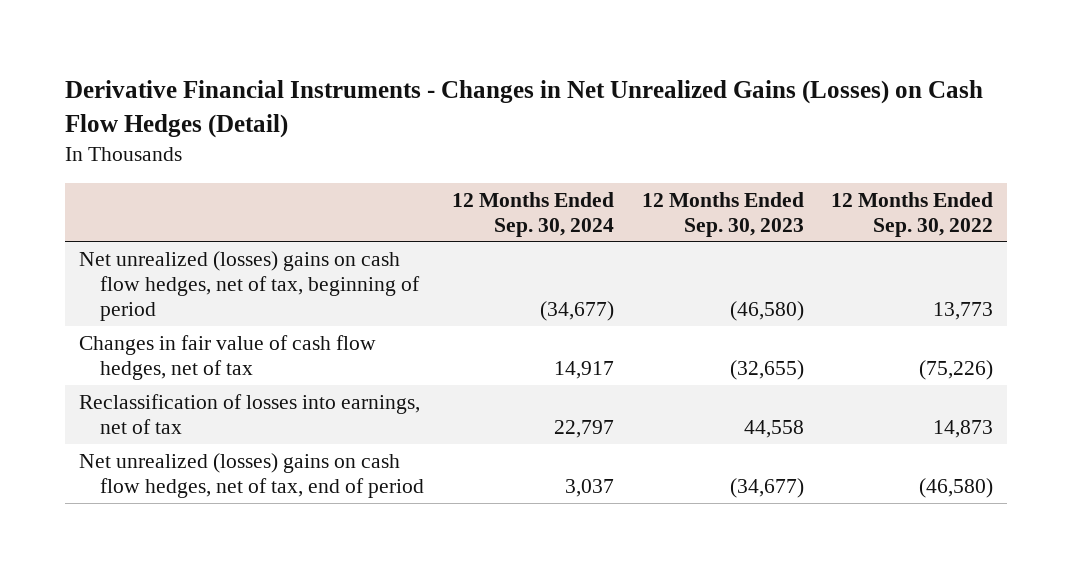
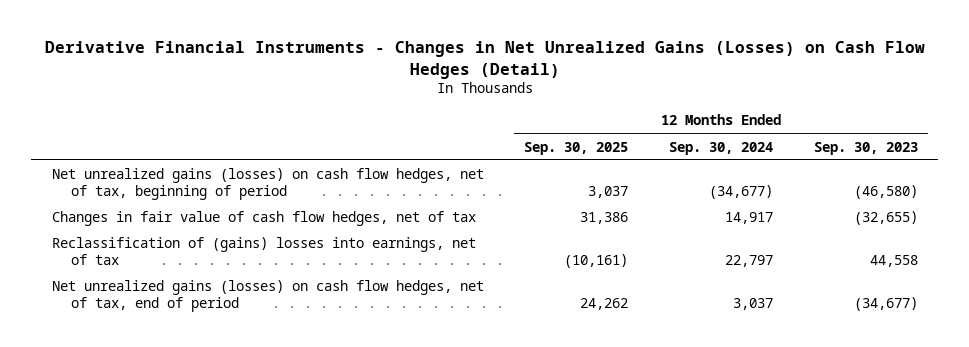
[831,191,994,237] 12 Months Ended Sep. 30, 2022 -> none
none -> [524,141,629,155] Sep. 30, 2025
[78,250,420,321] Net unrealized (losses) gains on cash flow hedges, net of tax, beginning of period -> [51,168,484,201] Net unrealized gains (losses) on cash flow hedges, net of tax, beginning of period
[78,393,420,434] Reclassification of losses into earnings, net of tax -> [51,237,476,266] Reclassification of (gains) losses into earnings, net of tax
[78,452,424,498] Net unrealized (losses) gains on cash flow hedges, net of tax, end of period -> [51,280,484,313] Net unrealized gains (losses) on cash flow hedges, net of tax, end of period

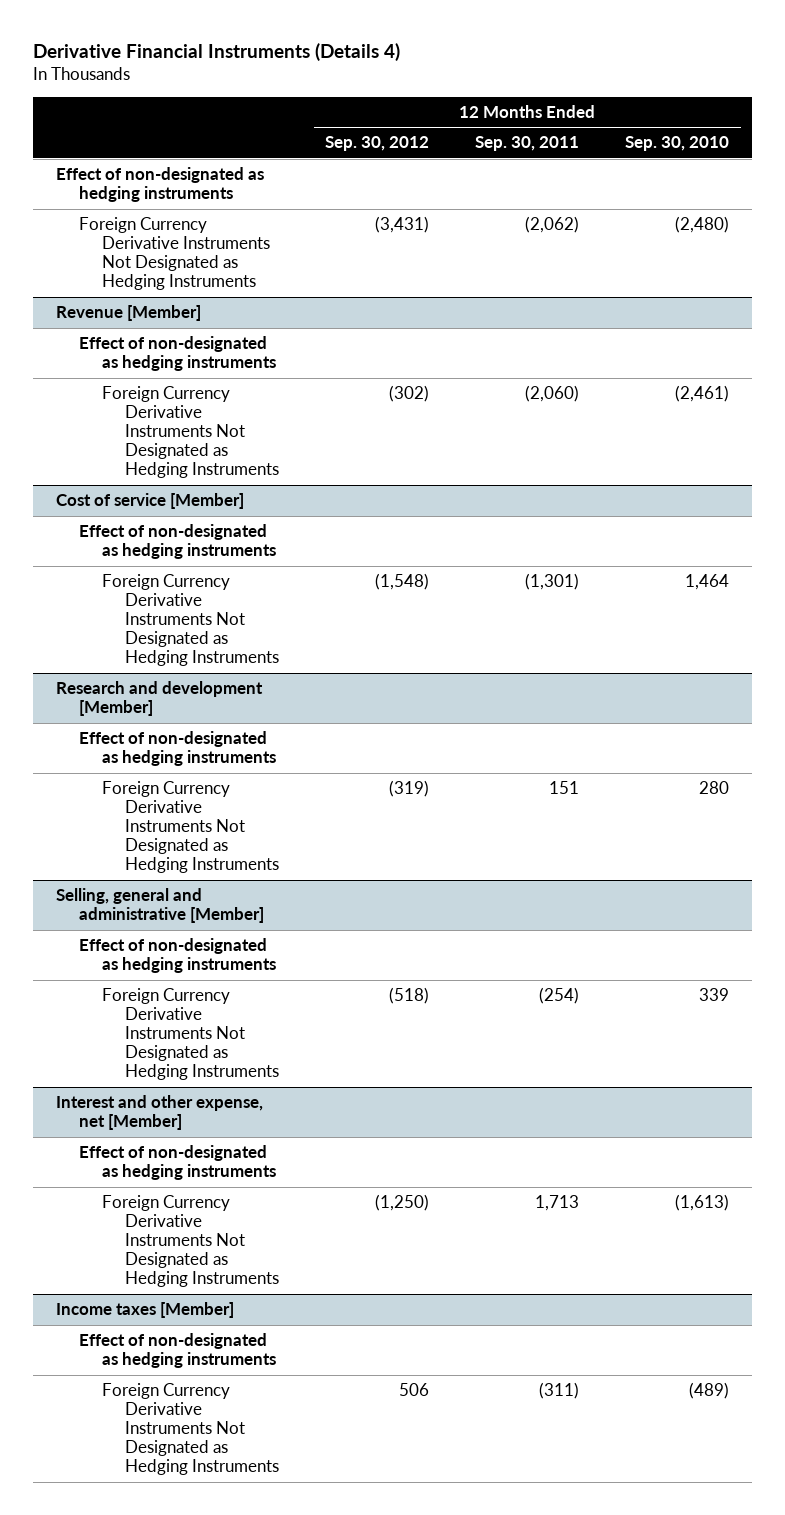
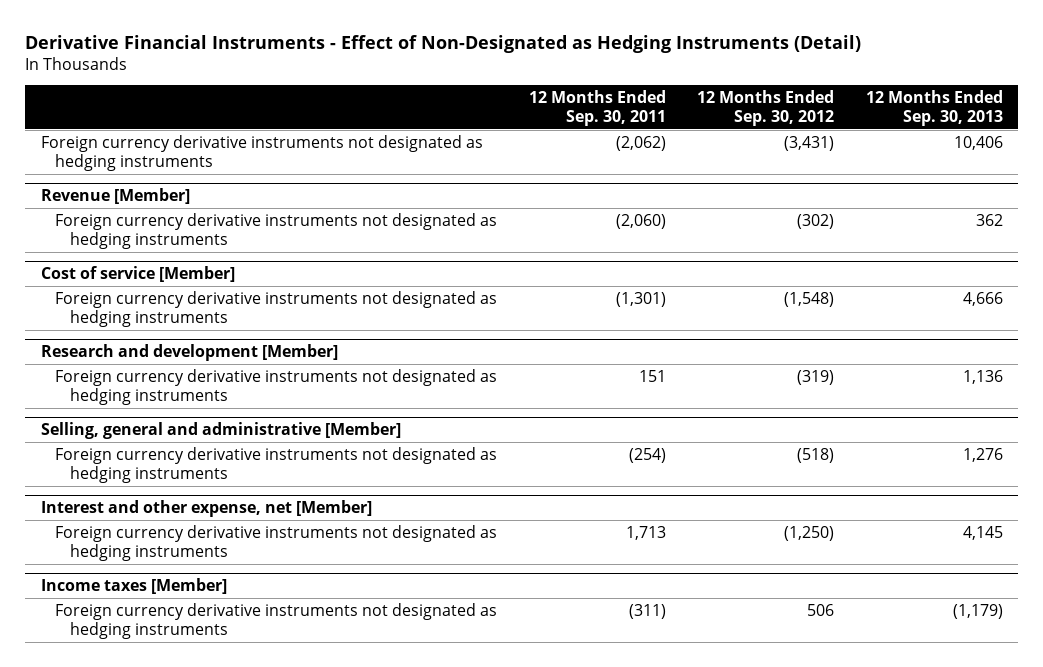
[33,43,401,62] Derivative Financial Instruments (Details 4) -> [24,34,861,53] Derivative Financial Instruments - Effect of Non-Designated as Hedging Instruments (Detail)
[625,136,730,152] Sep. 30, 2010 -> none
none -> [865,89,1003,127] 12 Months Ended Sep. 30, 2013
[56,167,265,203] Effect of non-designated as hedging instruments -> none
[79,217,271,291] Foreign Currency Derivative Instruments Not Designated as Hedging Instruments -> [40,134,483,171] Foreign currency derivative instruments not designated as hedging instruments
[79,336,277,372] Effect of non-designated as hedging instruments -> none
[102,386,280,479] Foreign Currency Derivative Instruments Not Designated as Hedging Instruments -> [55,212,498,249] Foreign currency derivative instruments not designated as hedging instruments
[79,524,277,560] Effect of non-designated as hedging instruments -> none
[102,574,280,667] Foreign Currency Derivative Instruments Not Designated as Hedging Instruments -> [55,290,498,327] Foreign currency derivative instruments not designated as hedging instruments
[79,731,277,767] Effect of non-designated as hedging instruments -> none
[102,781,280,874] Foreign Currency Derivative Instruments Not Designated as Hedging Instruments -> [55,368,498,405] Foreign currency derivative instruments not designated as hedging instruments
[79,938,277,974] Effect of non-designated as hedging instruments -> none
[102,988,280,1081] Foreign Currency Derivative Instruments Not Designated as Hedging Instruments -> [55,446,498,483] Foreign currency derivative instruments not designated as hedging instruments
[79,1145,277,1181] Effect of non-designated as hedging instruments -> none
[102,1195,280,1288] Foreign Currency Derivative Instruments Not Designated as Hedging Instruments -> [55,524,498,561] Foreign currency derivative instruments not designated as hedging instruments
[79,1333,277,1369] Effect of non-designated as hedging instruments -> none
[102,1383,280,1476] Foreign Currency Derivative Instruments Not Designated as Hedging Instruments -> [55,602,498,639] Foreign currency derivative instruments not designated as hedging instruments

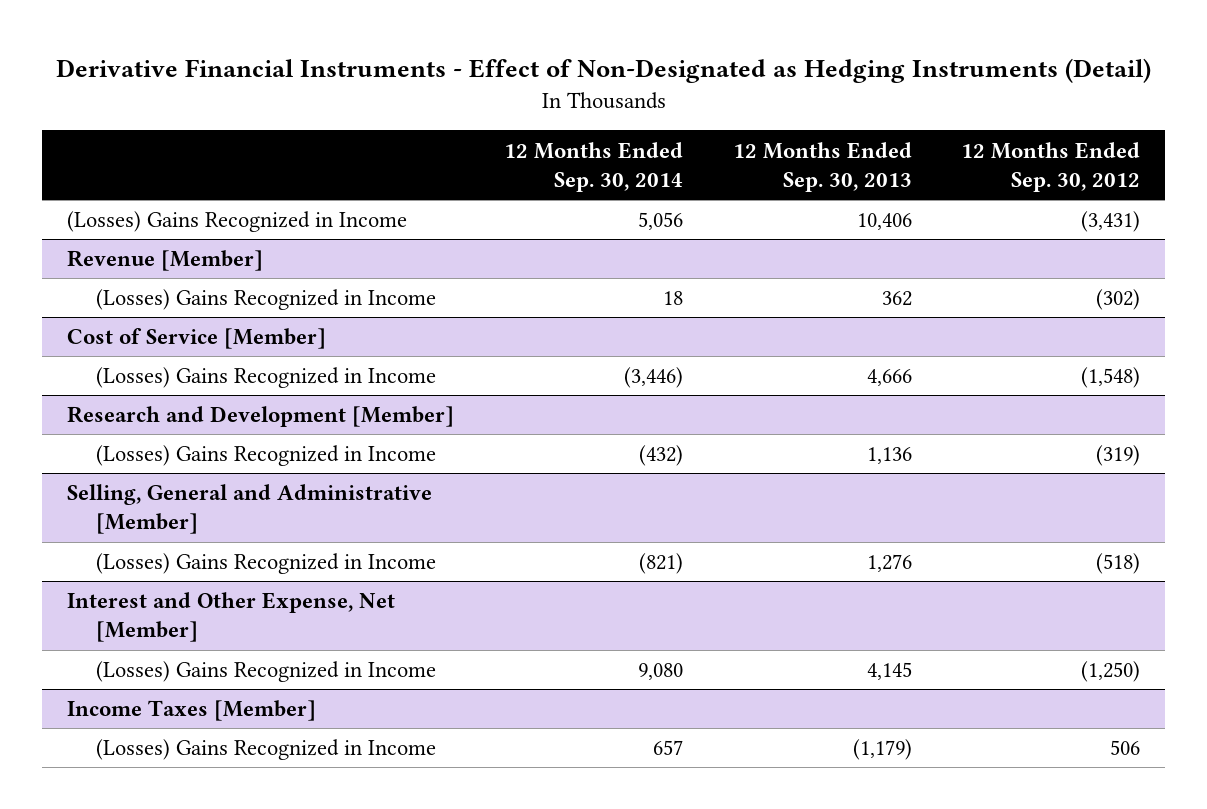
[528,89,666,127] 12 Months Ended Sep. 30, 2011 -> none
none -> [503,141,683,192] 12 Months Ended Sep. 30, 2014
[40,134,483,171] Foreign currency derivative instruments not designated as hedging instruments -> [66,211,407,233] (Losses) Gains Recognized in Income
[55,212,498,249] Foreign currency derivative instruments not designated as hedging instruments -> [95,289,436,311] (Losses) Gains Recognized in Income
[40,266,235,283] Cost of service [Member] -> [66,328,326,350] Cost of Service [Member]
[55,290,498,327] Foreign currency derivative instruments not designated as hedging instruments -> [95,367,436,389] (Losses) Gains Recognized in Income
[40,344,338,362] Research and development [Member] -> [66,406,454,428] Research and Development [Member]
[55,368,498,405] Foreign currency derivative instruments not designated as hedging instruments -> [95,445,436,467] (Losses) Gains Recognized in Income
[40,422,401,440] Selling, general and administrative [Member] -> [66,484,432,535] Selling, General and Administrative [Member]
[55,446,498,483] Foreign currency derivative instruments not designated as hedging instruments -> [95,553,436,575] (Losses) Gains Recognized in Income
[40,500,372,518] Interest and other expense, net [Member] -> [66,592,395,643] Interest and Other Expense, Net [Member]
[55,524,498,561] Foreign currency derivative instruments not designated as hedging instruments -> [95,661,436,683] (Losses) Gains Recognized in Income
[40,578,227,595] Income taxes [Member] -> [66,700,316,722] Income Taxes [Member]
[55,602,498,639] Foreign currency derivative instruments not designated as hedging instruments -> [95,739,436,761] (Losses) Gains Recognized in Income

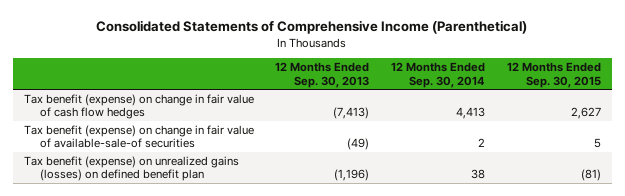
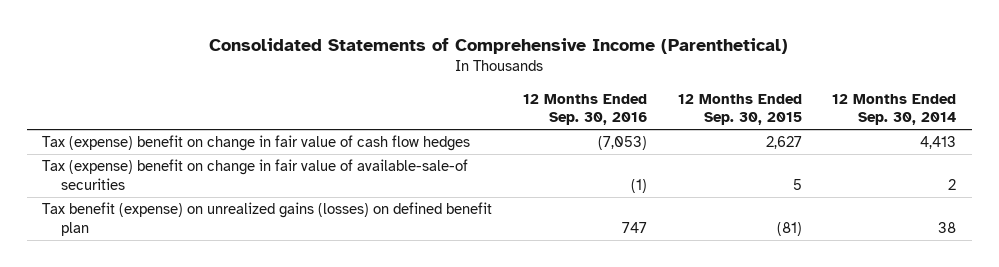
[275,62,370,88] 12 Months Ended Sep. 30, 2013 -> none
none -> [523,93,648,126] 12 Months Ended Sep. 30, 2016
[23,93,254,120] Tax benefit (expense) on change in fair value of cash flow hedges -> [42,135,471,152] Tax (expense) benefit on change in fair value of cash flow hedges
[23,124,254,149] Tax benefit (expense) on change in fair value of available-sale-of securities -> [42,159,469,190] Tax (expense) benefit on change in fair value of available-sale-of securities

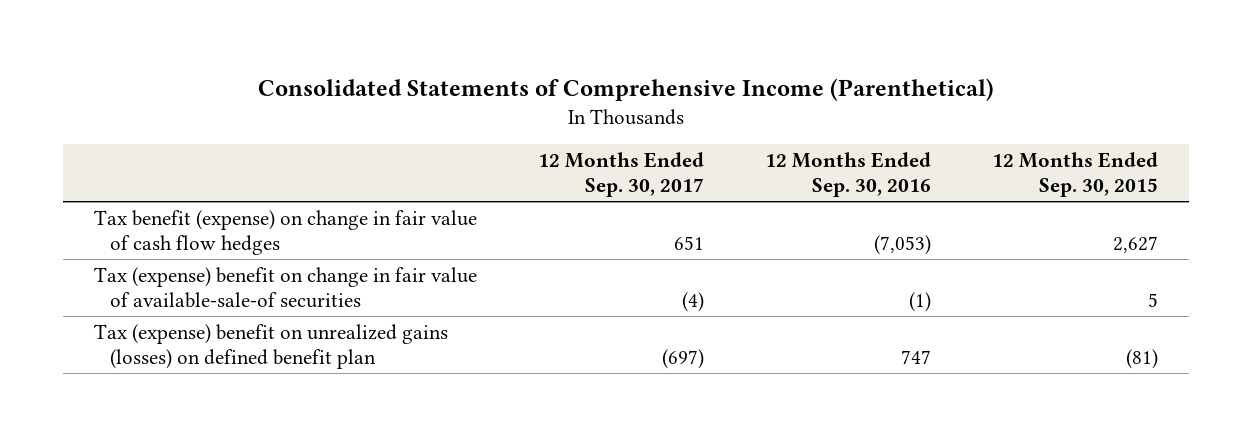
[832,93,957,126] 12 Months Ended Sep. 30, 2014 -> none
none -> [538,152,705,198] 12 Months Ended Sep. 30, 2017
[42,135,471,152] Tax (expense) benefit on change in fair value of cash flow hedges -> [93,209,477,255] Tax benefit (expense) on change in fair value of cash flow hedges
[42,202,493,236] Tax benefit (expense) on unrealized gains (losses) on defined benefit plan -> [93,323,448,369] Tax (expense) benefit on unrealized gains (losses) on defined benefit plan

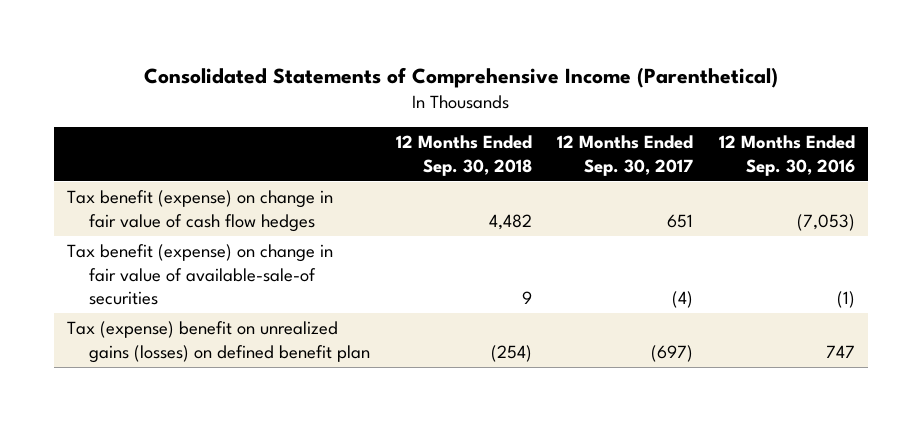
[992,152,1159,198] 12 Months Ended Sep. 30, 2015 -> none
none -> [395,135,532,176] 12 Months Ended Sep. 30, 2018
[93,266,477,308] Tax (expense) benefit on change in fair value of available-sale-of securities -> [66,244,333,306] Tax benefit (expense) on change in fair value of available-sale-of securities

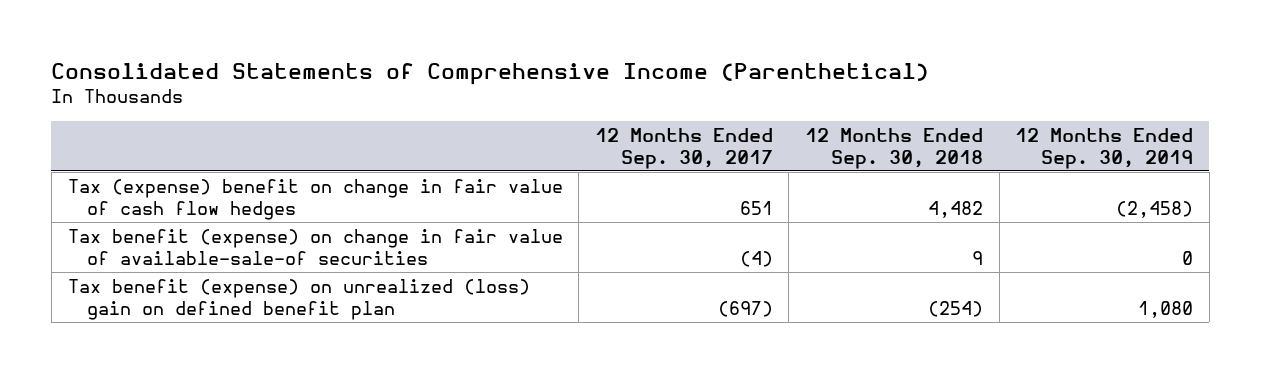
[718,135,855,176] 12 Months Ended Sep. 30, 2016 -> none
none -> [1015,127,1194,169] 12 Months Ended Sep. 30, 2019
[66,190,333,232] Tax benefit (expense) on change in fair value of cash flow hedges -> [67,178,563,220] Tax (expense) benefit on change in fair value of cash flow hedges
[66,321,370,363] Tax (expense) benefit on unrealized gains (losses) on defined benefit plan -> [67,278,530,320] Tax benefit (expense) on unrealized (loss) gain on defined benefit plan

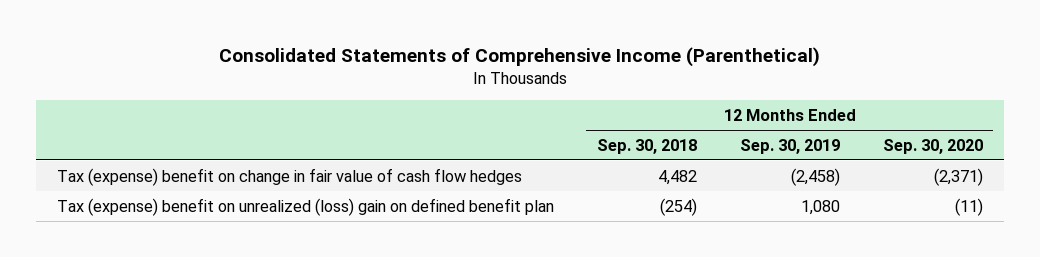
[594,127,773,169] 12 Months Ended Sep. 30, 2017 -> none
none -> [882,138,983,154] Sep. 30, 2020
[67,228,563,265] Tax benefit (expense) on change in fair value of available-sale-of securities -> none
[67,278,530,320] Tax benefit (expense) on unrealized (loss) gain on defined benefit plan -> [57,197,555,216] Tax (expense) benefit on unrealized (loss) gain on defined benefit plan

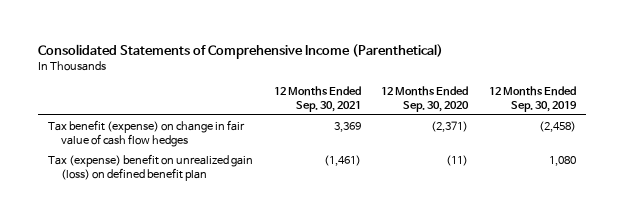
[597,138,698,154] Sep. 30, 2018 -> none
none -> [273,85,361,113] 12 Months Ended Sep. 30, 2021
[57,167,523,186] Tax (expense) benefit on change in fair value of cash flow hedges -> [47,119,245,148] Tax benefit (expense) on change in fair value of cash flow hedges
[57,197,555,216] Tax (expense) benefit on unrealized (loss) gain on defined benefit plan -> [47,153,253,182] Tax (expense) benefit on unrealized gain (loss) on defined benefit plan

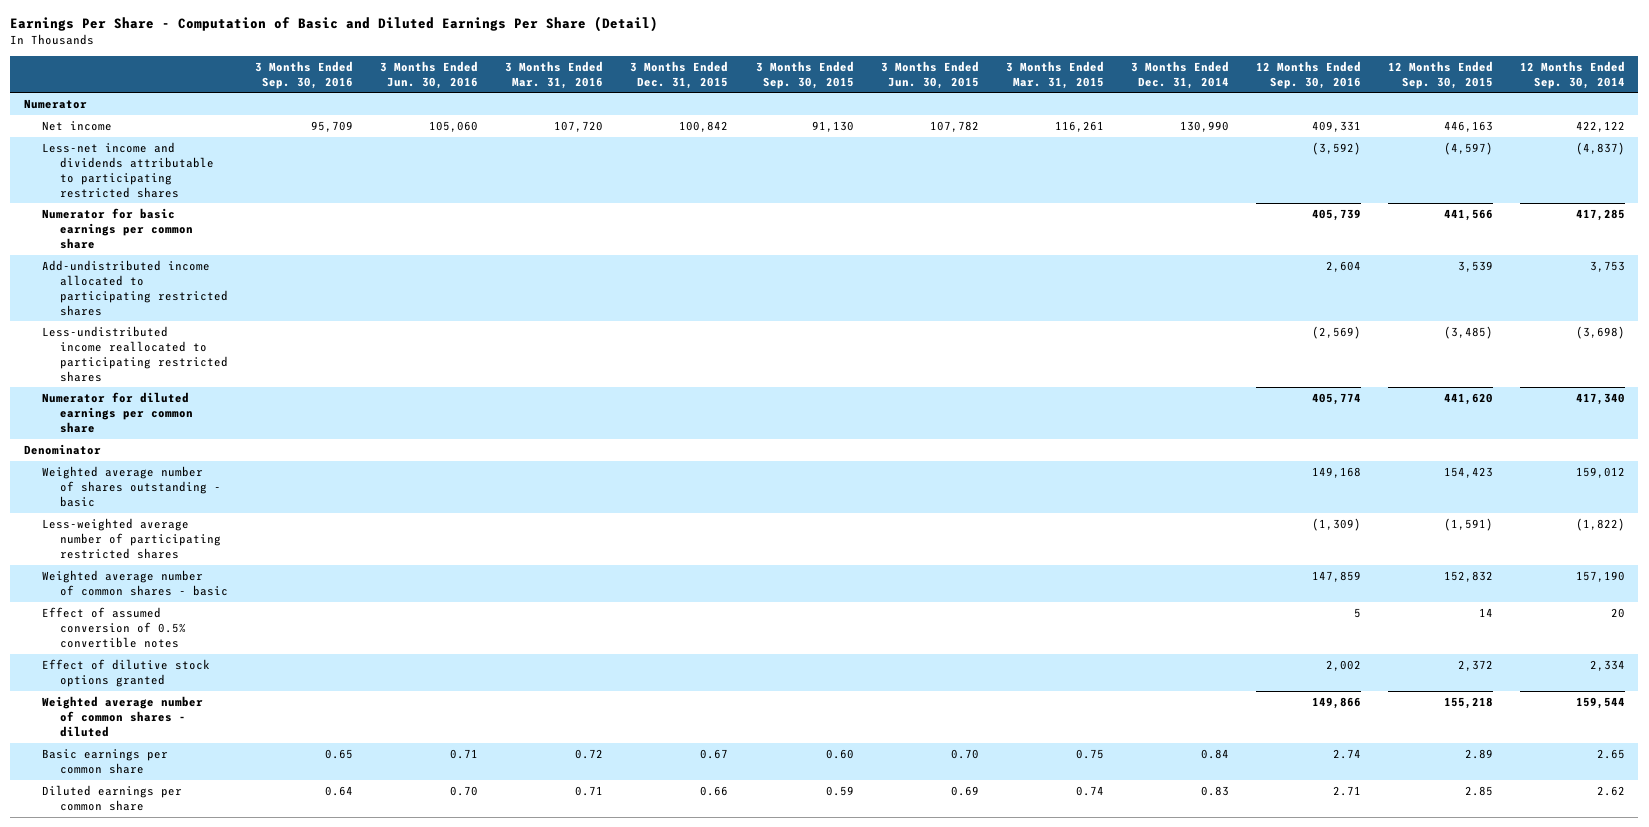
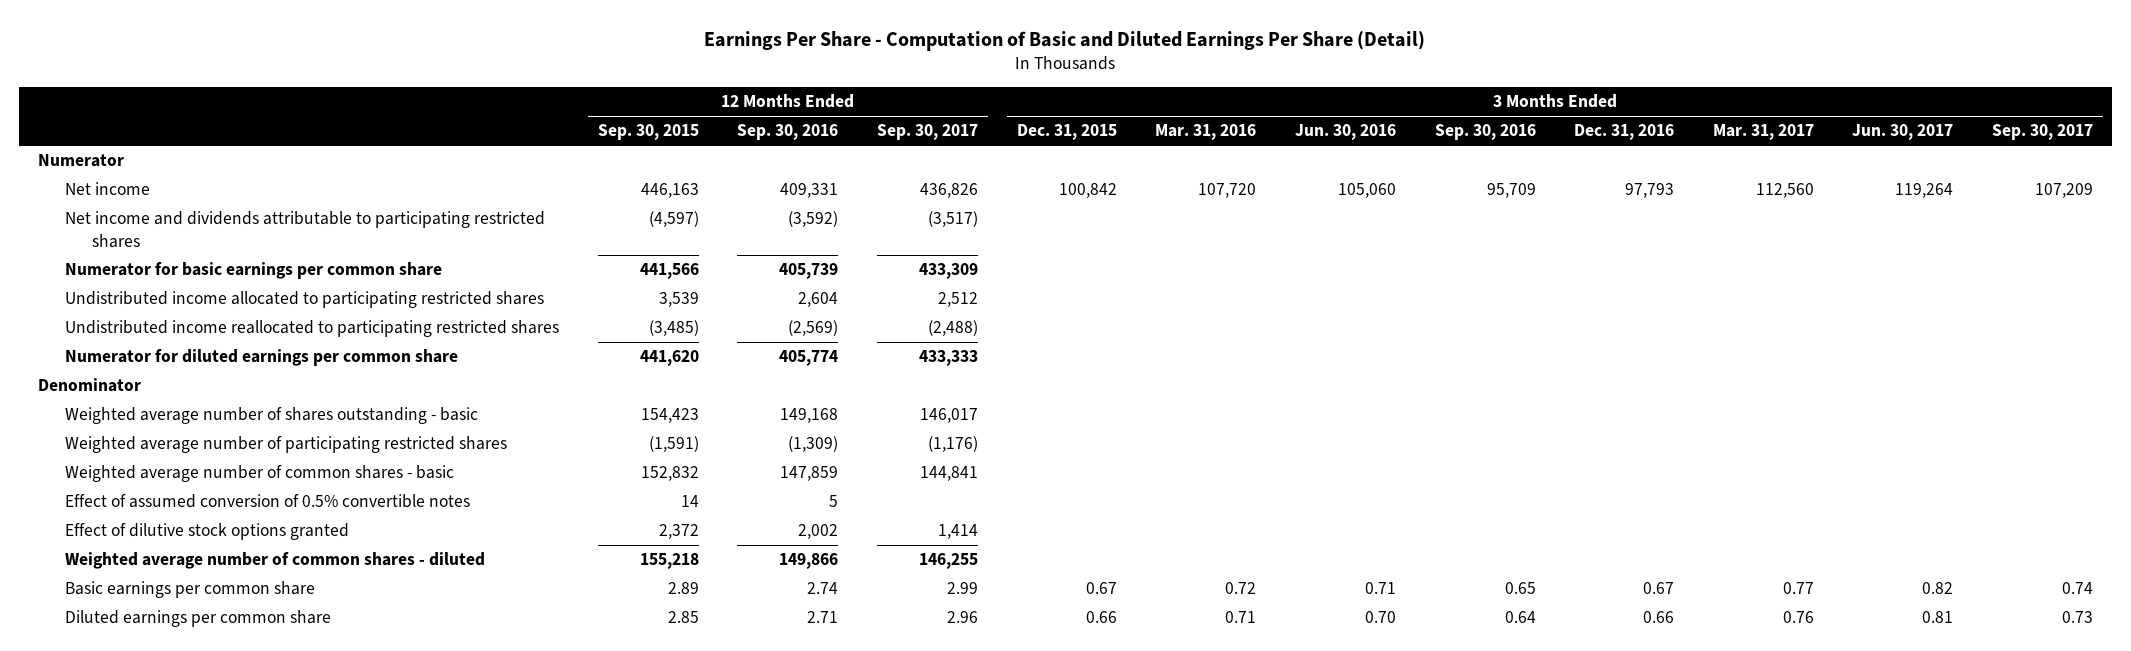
[755,60,854,89] 3 Months Ended Sep. 30, 2015 -> none
[880,60,979,89] 3 Months Ended Jun. 30, 2015 -> none
[1005,60,1104,89] 3 Months Ended Mar. 31, 2015 -> none
[1130,60,1229,89] 3 Months Ended Dec. 31, 2014 -> none
[1519,60,1625,89] 12 Months Ended Sep. 30, 2014 -> none
none -> [876,124,978,141] Sep. 30, 2017
none -> [1574,124,1675,141] Dec. 31, 2016
none -> [1712,124,1814,141] Mar. 31, 2017
none -> [1852,124,1954,141] Jun. 30, 2017
none -> [1992,124,2094,141] Sep. 30, 2017
[42,141,215,198] Less-net income and dividends attributable to participating restricted shares -> [65,211,546,248] Net income and dividends attributable to participating restricted shares
[42,259,229,316] Add-undistributed income allocated to participating restricted shares -> [65,291,545,309] Undistributed income allocated to participating restricted shares
[42,325,229,382] Less-undistributed income reallocated to participating restricted shares -> [65,320,560,338] Undistributed income reallocated to participating restricted shares
[42,517,222,559] Less-weighted average number of participating restricted shares -> [65,436,508,454] Weighted average number of participating restricted shares

